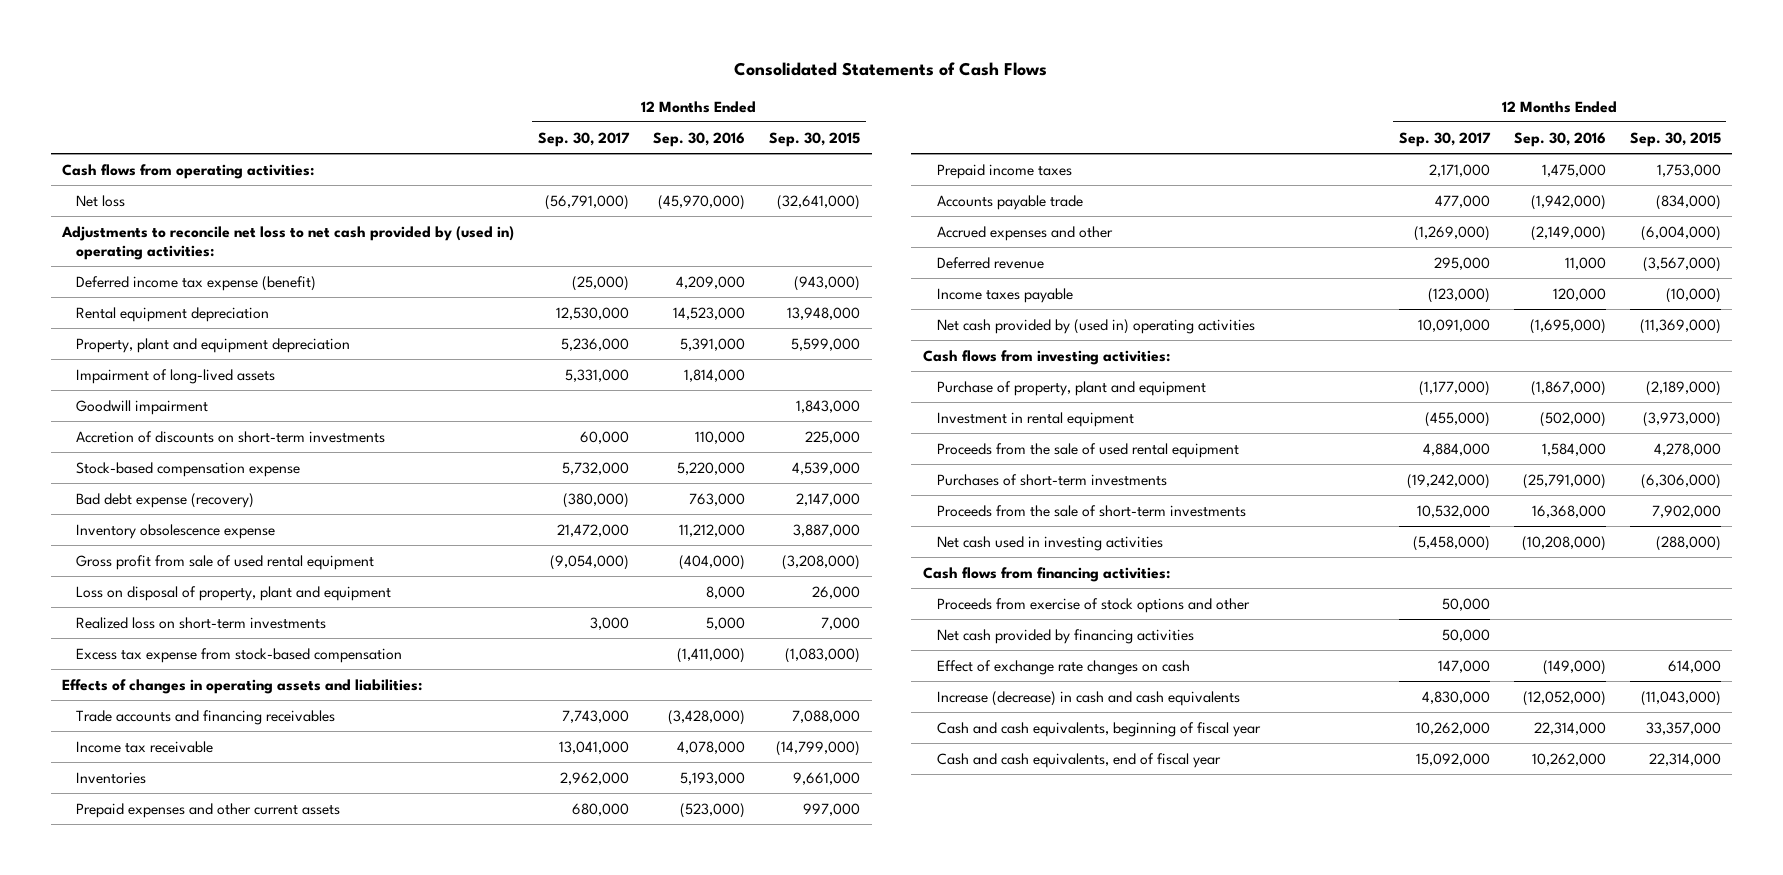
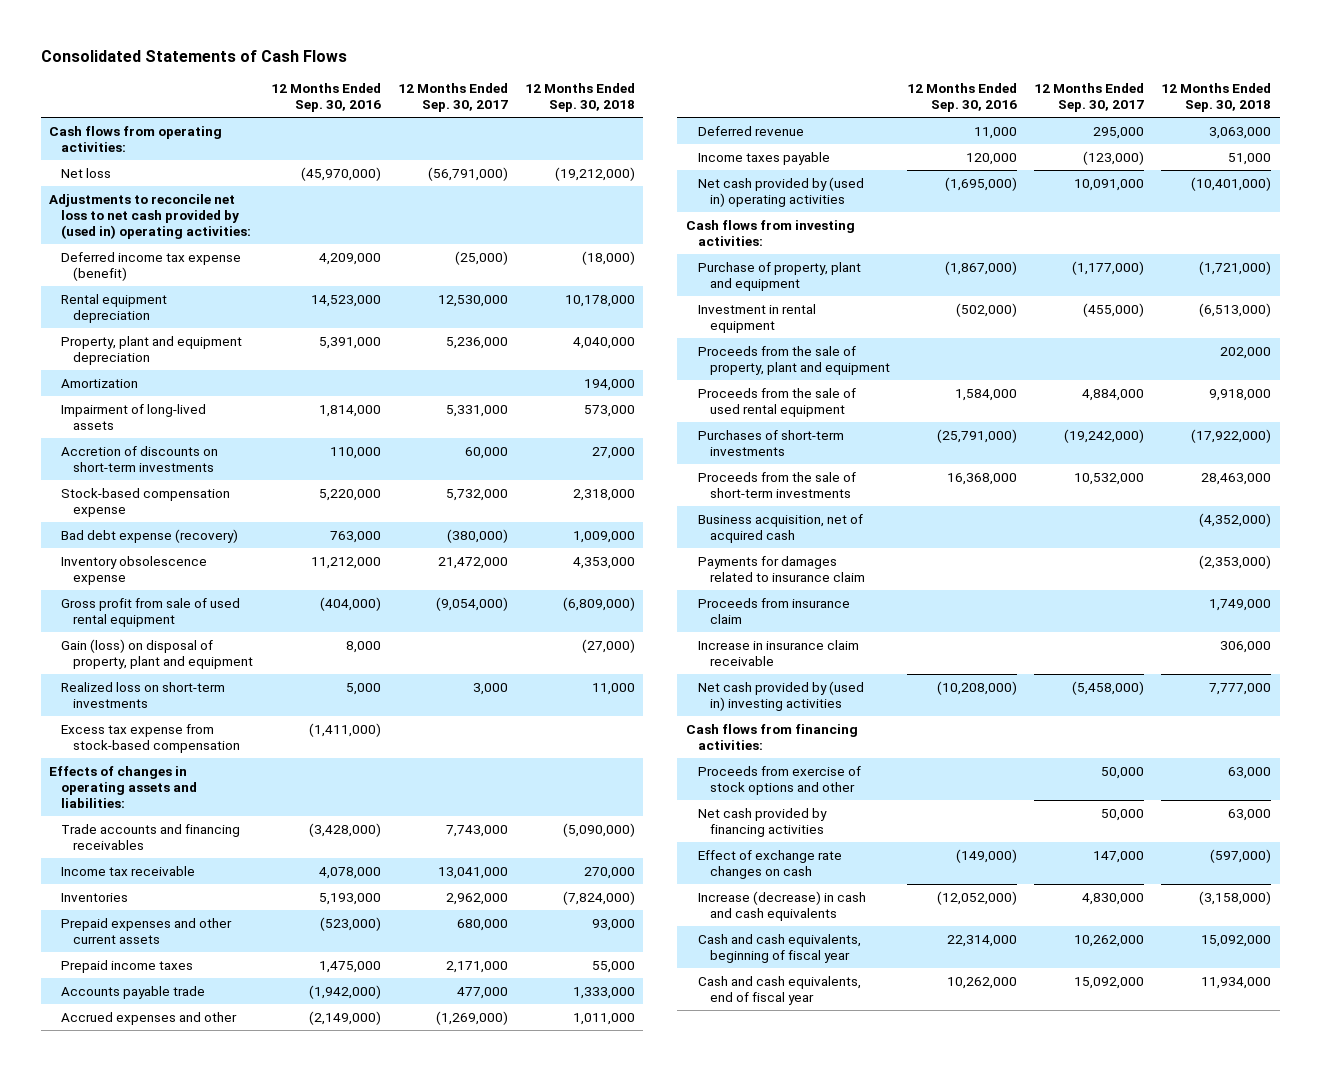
[768,131,860,147] Sep. 30, 2015 -> none
none -> [524,83,635,113] 12 Months Ended Sep. 30, 2018
none -> [61,378,139,388] Amortization
[76,399,209,415] Goodwill impairment -> none
[76,585,392,601] Loss on disposal of property, plant and equipment -> [61,638,254,669] Gain (loss) on disposal of property, plant and equipment
none -> [698,345,891,375] Proceeds from the sale of property, plant and equipment
none -> [698,513,864,543] Business acquisition, net of acquired cash
none -> [698,555,866,582] Payments for damages related to insurance claim
none -> [698,597,851,624] Proceeds from insurance claim
none -> [698,639,860,666] Increase in insurance claim receivable
[936,535,1163,551] Net cash used in investing activities -> [698,680,865,711] Net cash provided by (used in) investing activities

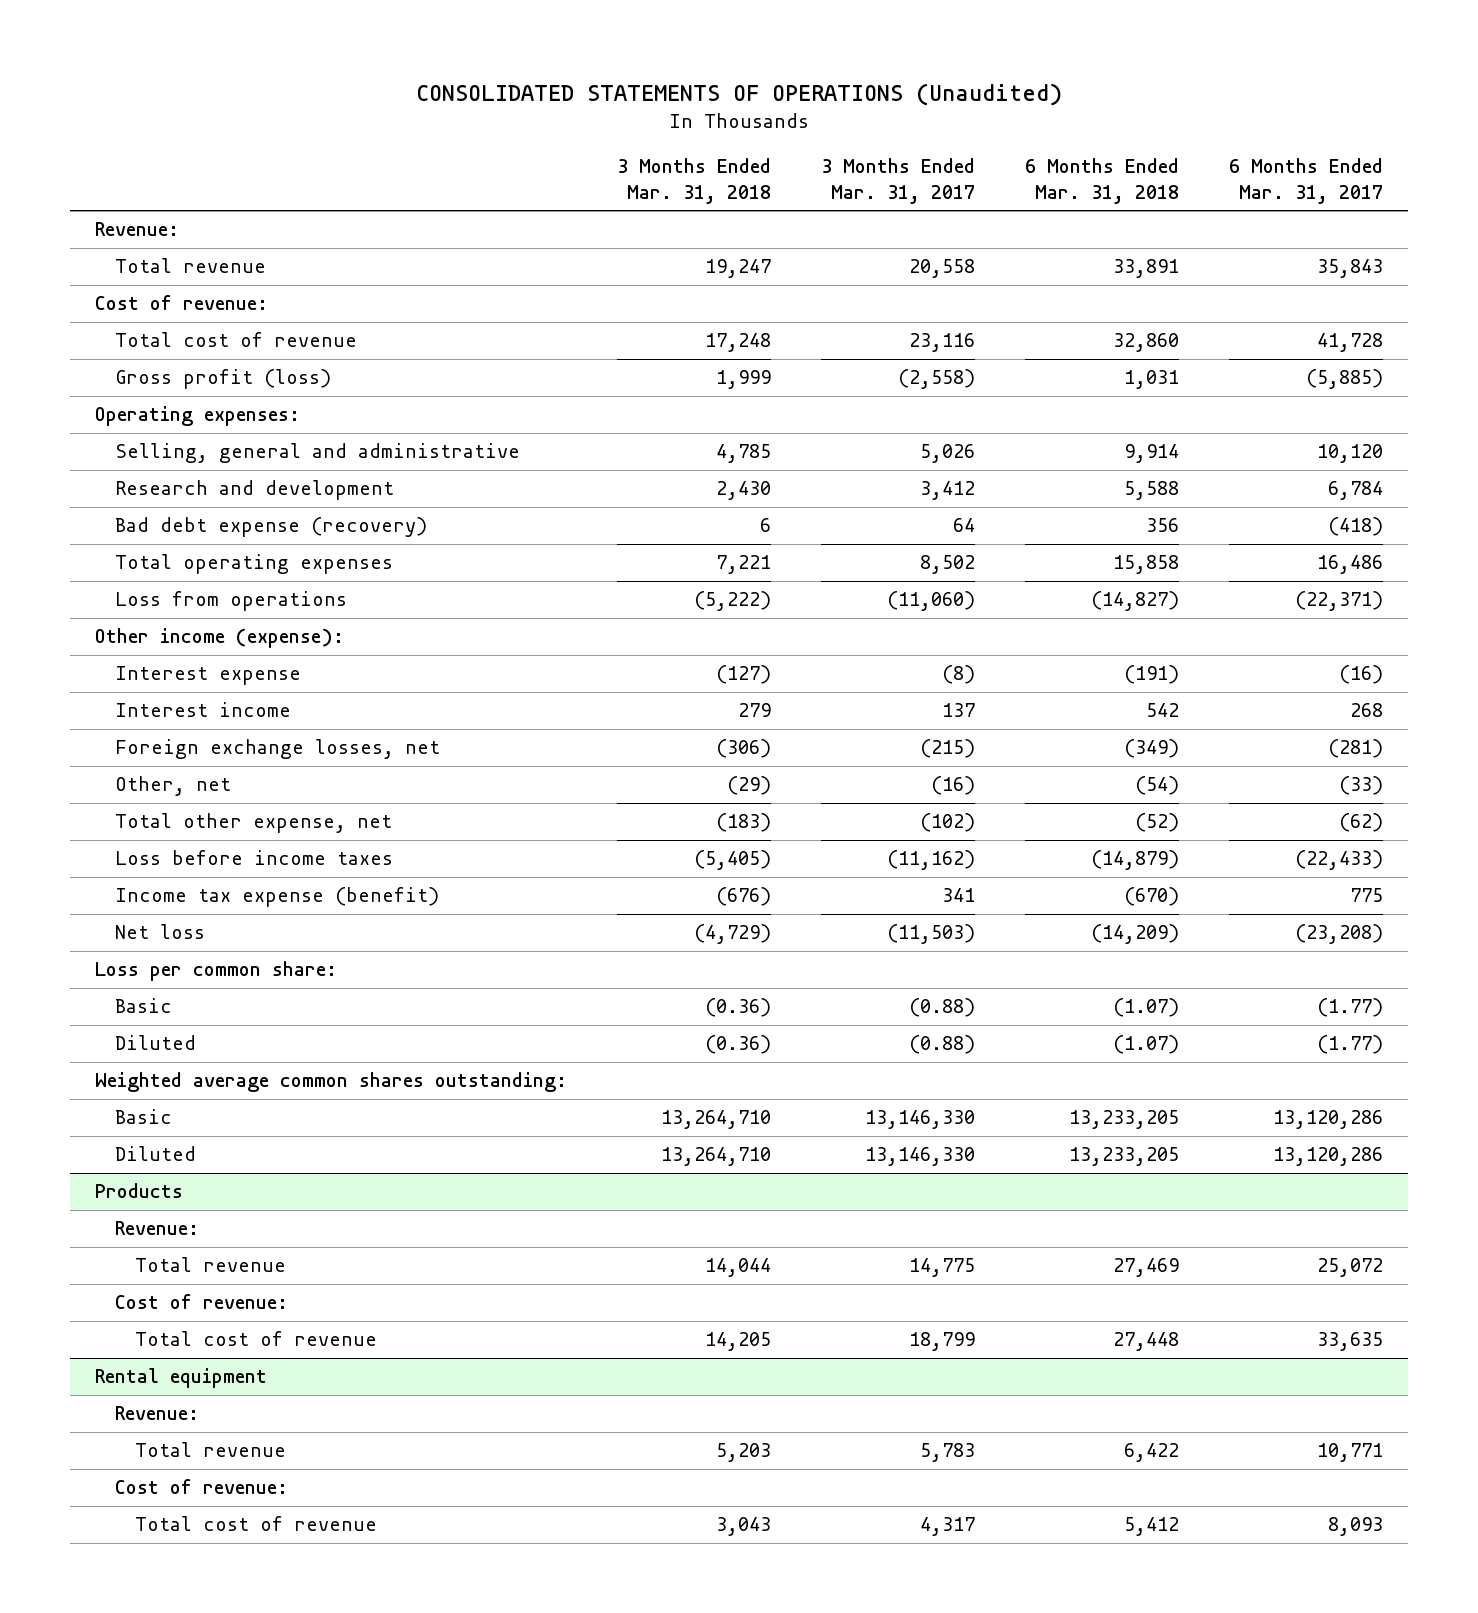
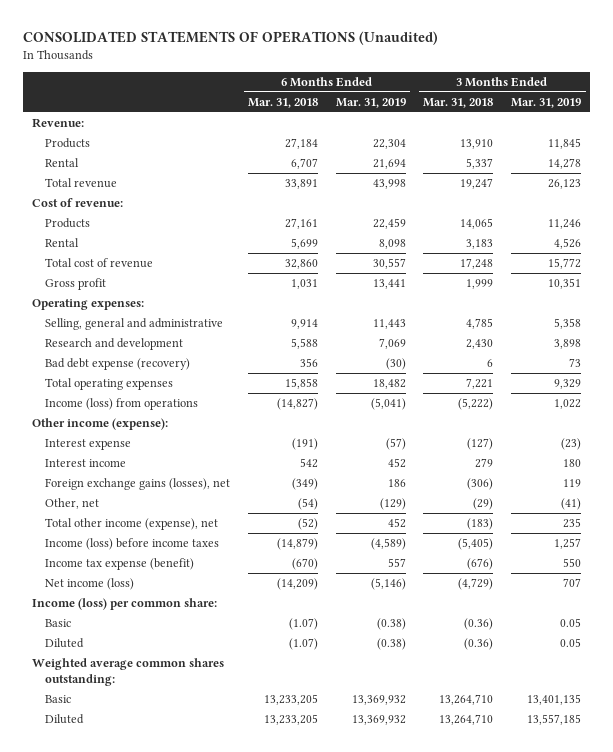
[820,158,975,204] 3 Months Ended Mar. 31, 2017 -> none
[1228,158,1383,204] 6 Months Ended Mar. 31, 2017 -> none
none -> [335,97,406,108] Mar. 31, 2019
none -> [511,97,582,108] Mar. 31, 2019
none -> [45,137,91,148] Products
none -> [45,157,80,167] Rental
none -> [45,217,91,228] Products
none -> [45,237,80,247] Rental
[114,369,331,390] Gross profit (loss) -> [45,277,107,290] Gross profit
[114,591,347,612] Loss from operations -> [45,397,199,410] Income (loss) from operations
[114,739,440,760] Foreign exchange losses, net -> [45,477,231,490] Foreign exchange gains (losses), net
[114,813,392,834] Total other expense, net -> [45,517,219,530] Total other income (expense), net
[114,850,393,866] Loss before income taxes -> [45,537,220,550] Income (loss) before income taxes
[114,924,205,940] Net loss -> [45,577,135,590] Net income (loss)
[94,961,337,982] Loss per common share: -> [31,597,217,610] Income (loss) per common share:
[94,1183,183,1199] Products -> none
[114,1221,199,1236] Revenue: -> none
[134,1257,286,1273] Total revenue -> none
[114,1294,288,1310] Cost of revenue: -> none
[134,1331,377,1347] Total cost of revenue -> none
[94,1368,267,1389] Rental equipment -> none
[114,1406,199,1421] Revenue: -> none
[134,1442,286,1458] Total revenue -> none
[114,1479,288,1495] Cost of revenue: -> none
[134,1516,377,1532] Total cost of revenue -> none

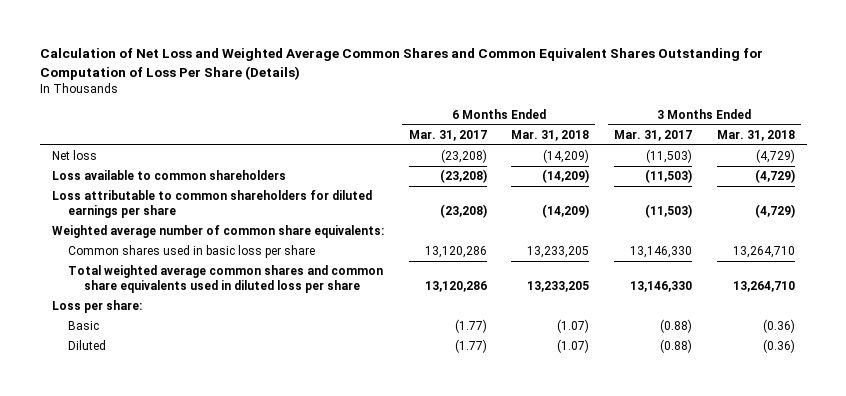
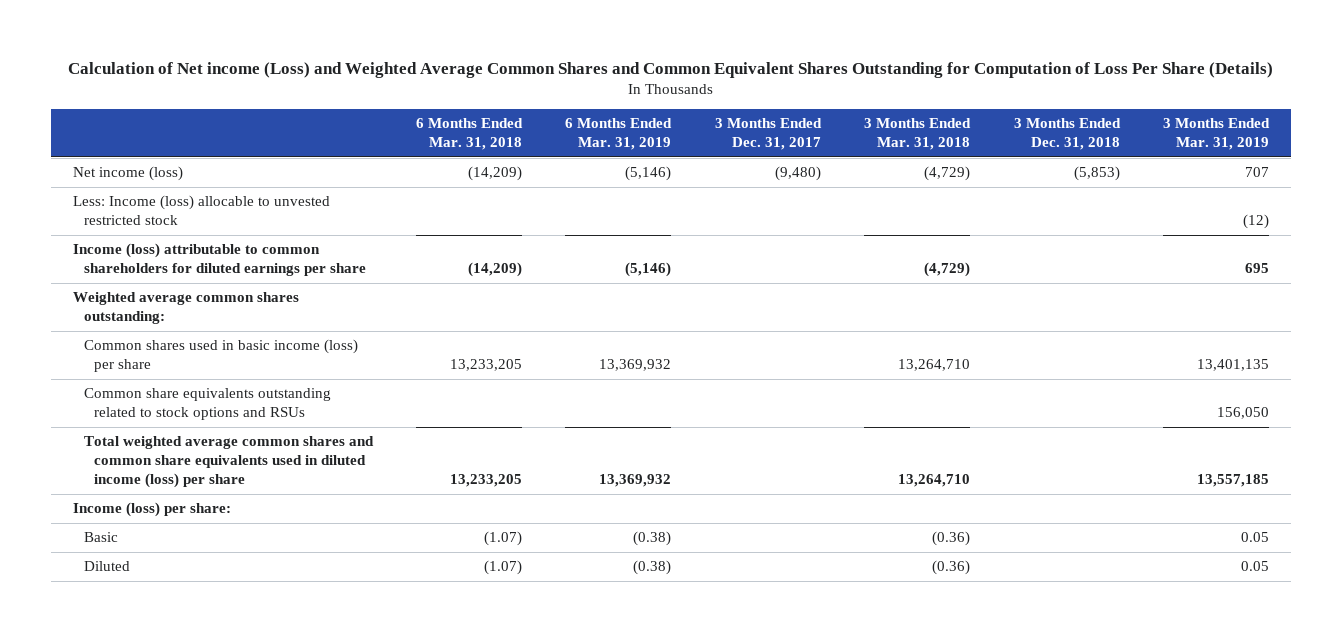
[39,48,763,80] Calculation of Net Loss and Weighted Average Common Shares and Common Equivalent Shares Outstanding for Computation of Loss Per Share (Details) -> [67,62,1273,79] Calculation of Net income (Loss) and Weighted Average Common Shares and Common Equivalent Shares Outstanding for Computation of Loss Per Share (Details)
[408,129,487,141] Mar. 31, 2017 -> none
[613,129,692,141] Mar. 31, 2017 -> none
none -> [565,118,673,151] 6 Months Ended Mar. 31, 2019
none -> [714,118,822,151] 3 Months Ended Dec. 31, 2017
none -> [1013,118,1121,151] 3 Months Ended Dec. 31, 2018
none -> [1163,118,1271,151] 3 Months Ended Mar. 31, 2019
[51,170,286,181] Loss available to common shareholders -> none
[51,150,97,161] Net loss -> [72,166,183,182] Net income (loss)
none -> [72,195,330,226] Less: Income (loss) allocable to unvested restricted stock
[51,190,372,219] Loss attributable to common shareholders for diluted earnings per share -> [72,243,366,277] Income (loss) attributable to common shareholders for diluted earnings per share
[51,225,384,239] Weighted average number of common share equivalents: -> [72,292,299,325] Weighted average common shares outstanding:
[67,245,315,259] Common shares used in basic loss per share -> [83,339,358,373] Common shares used in basic income (loss) per share
none -> [83,388,331,421] Common share equivalents outstanding related to stock options and RSUs
[67,265,383,294] Total weighted average common shares and common share equivalents used in diluted loss per share -> [83,436,374,489] Total weighted average common shares and common share equivalents used in diluted income (loss) per share
[51,300,142,314] Loss per share: -> [72,502,231,518] Income (loss) per share:

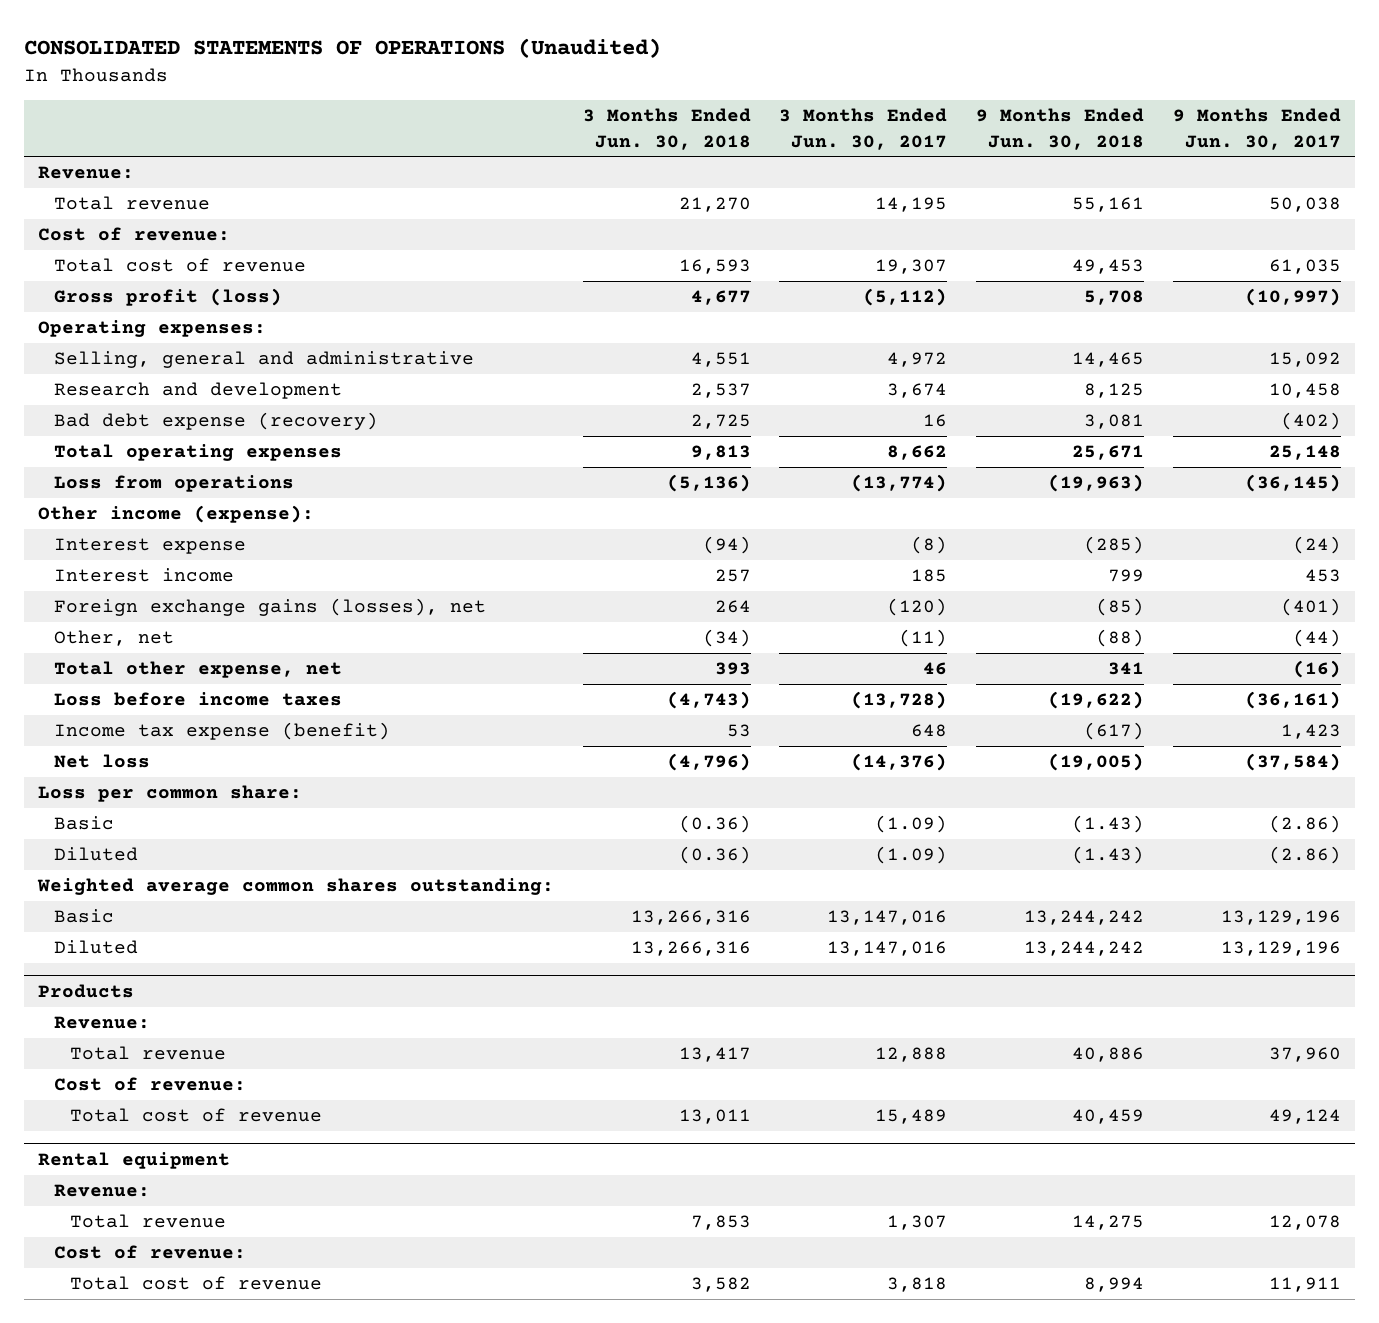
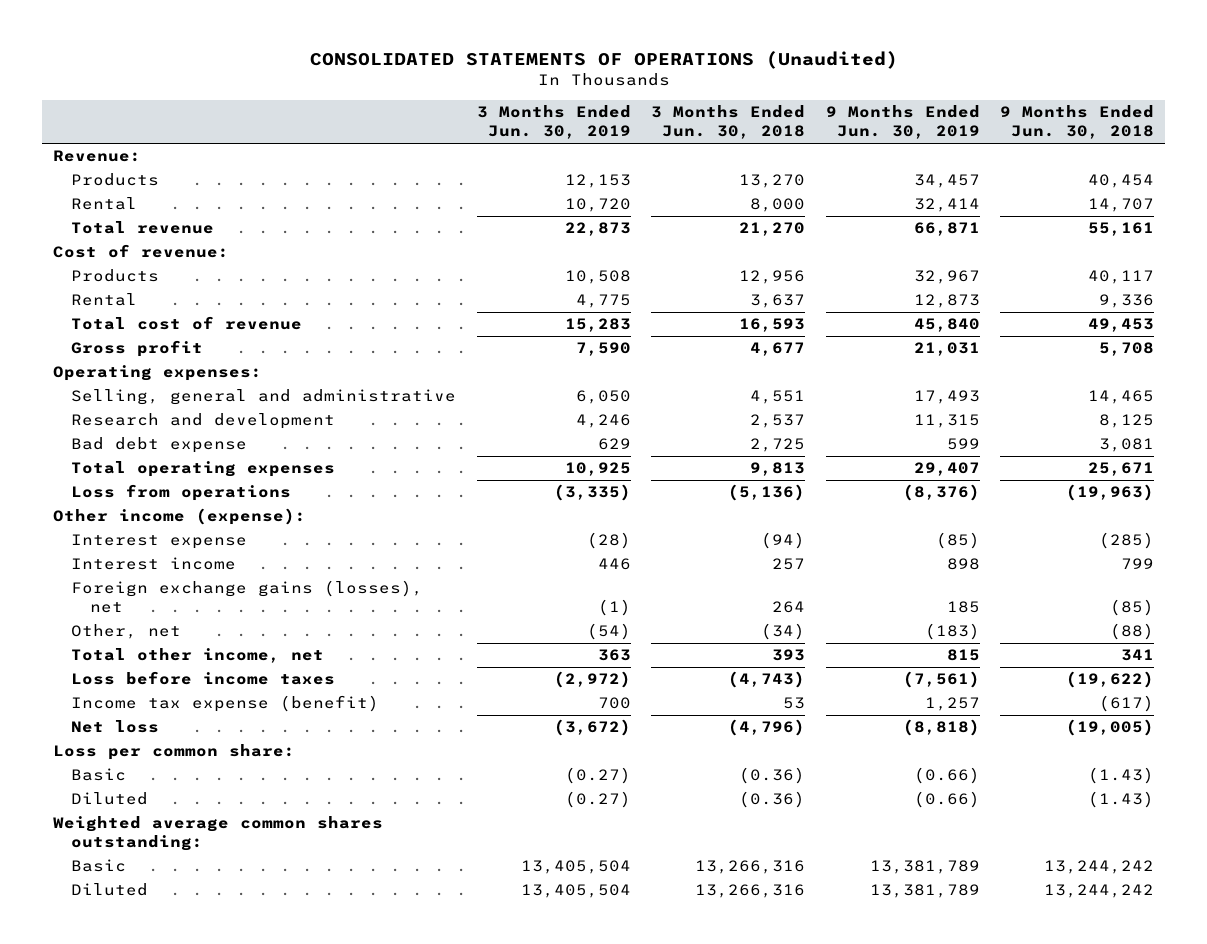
[779,108,948,150] 3 Months Ended Jun. 30, 2017 -> none
[1172,108,1341,150] 9 Months Ended Jun. 30, 2017 -> none
none -> [476,105,631,140] 3 Months Ended Jun. 30, 2019
none -> [825,105,980,140] 9 Months Ended Jun. 30, 2019
none -> [71,173,160,187] Products
none -> [71,197,138,211] Rental
none -> [71,269,160,283] Products
none -> [71,293,138,307] Rental
[53,288,282,307] Gross profit (loss) -> [71,340,204,358] Gross profit
[53,412,378,431] Bad debt expense (recovery) -> [71,437,248,454] Bad debt expense
[53,661,342,679] Total other expense, net -> [71,648,325,664] Total other income, net
[38,983,135,998] Products -> none
[53,1016,150,1030] Revenue: -> none
[69,1046,226,1061] Total revenue -> none
[53,1077,246,1092] Cost of revenue: -> none
[69,1108,322,1123] Total cost of revenue -> none
[38,1151,231,1169] Rental equipment -> none
[53,1184,150,1198] Revenue: -> none
[69,1214,226,1229] Total revenue -> none
[53,1245,246,1260] Cost of revenue: -> none
[69,1276,322,1291] Total cost of revenue -> none

